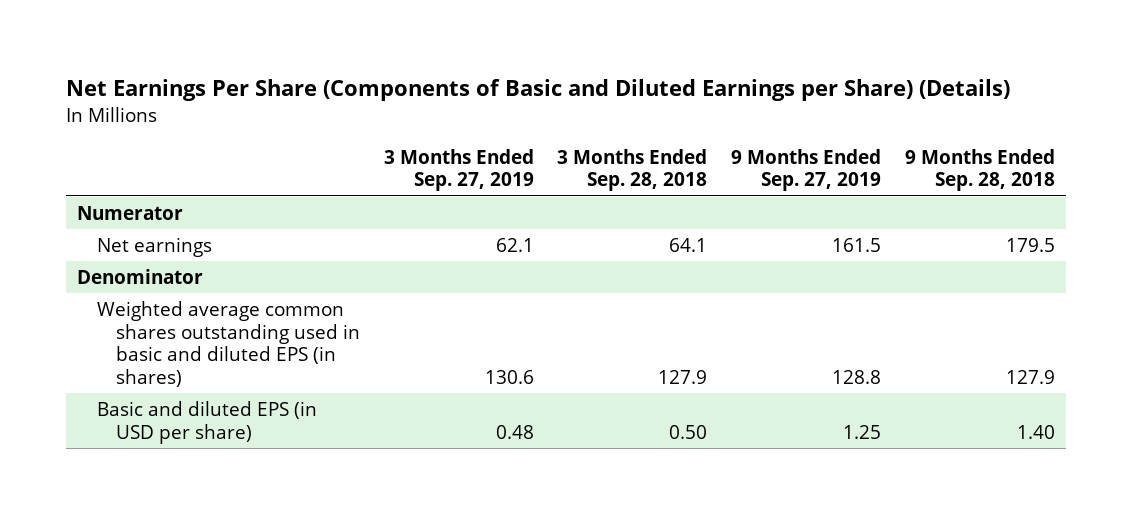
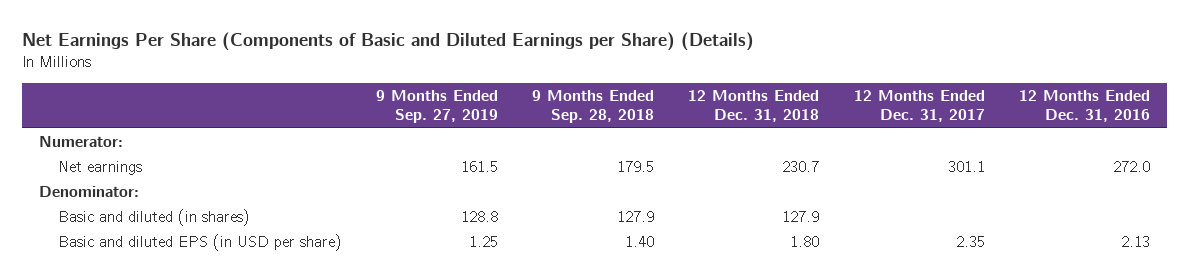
[383,148,534,192] 3 Months Ended Sep. 27, 2019 -> none
[557,148,708,192] 3 Months Ended Sep. 28, 2018 -> none
none -> [688,90,820,123] 12 Months Ended Dec. 31, 2018
none -> [853,90,985,123] 12 Months Ended Dec. 31, 2017
none -> [1018,90,1150,123] 12 Months Ended Dec. 31, 2016
[77,205,184,220] Numerator -> [38,136,123,148] Numerator:
[77,268,204,284] Denominator -> [38,186,139,198] Denominator:
[96,300,361,387] Weighted average common shares outstanding used in basic and diluted EPS (in shares) -> [57,209,250,227] Basic and diluted (in shares)

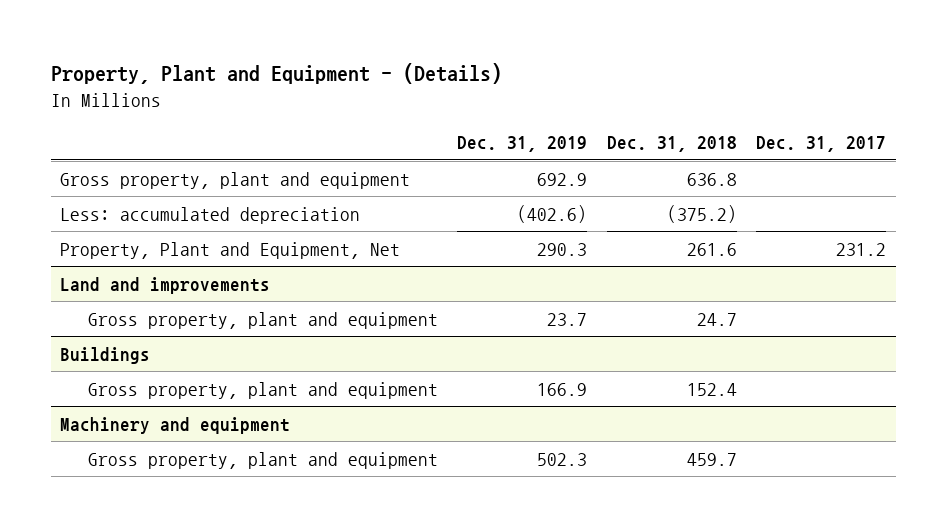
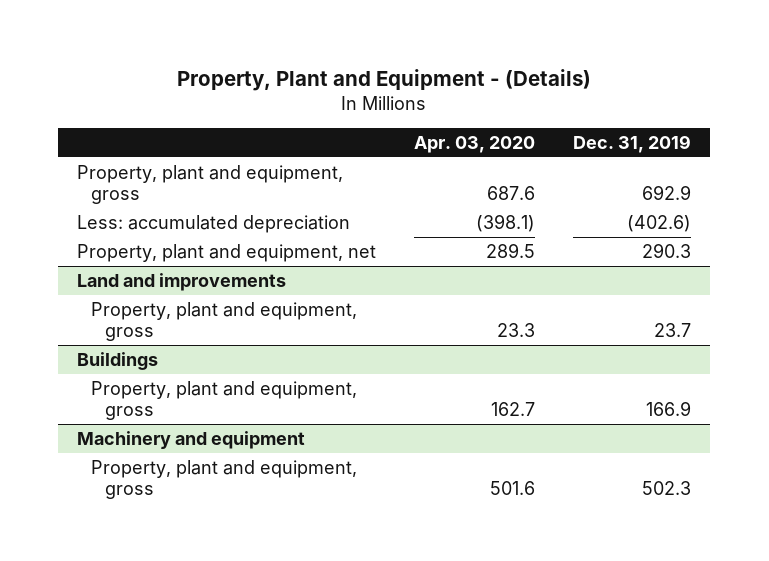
[606,136,737,153] Dec. 31, 2018 -> none
[756,136,887,153] Dec. 31, 2017 -> none
none -> [414,135,536,153] Apr. 03, 2020
[60,171,411,189] Gross property, plant and equipment -> [77,164,344,204] Property, plant and equipment, gross
[60,241,401,259] Property, Plant and Equipment, Net -> [77,243,377,262] Property, plant and equipment, net
[87,311,438,329] Gross property, plant and equipment -> [91,301,358,341] Property, plant and equipment, gross
[87,381,438,399] Gross property, plant and equipment -> [91,380,358,420] Property, plant and equipment, gross
[87,451,438,469] Gross property, plant and equipment -> [91,459,358,499] Property, plant and equipment, gross

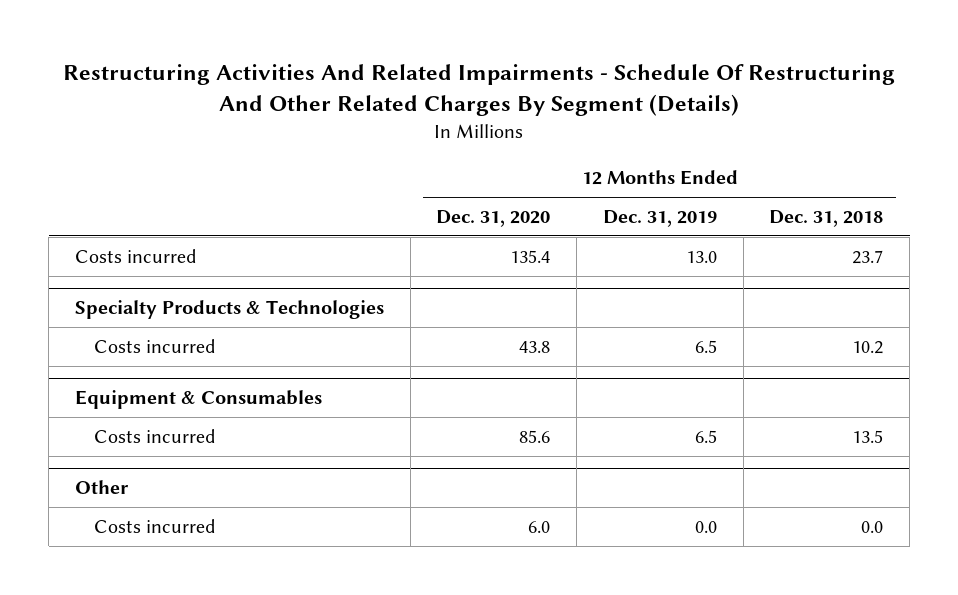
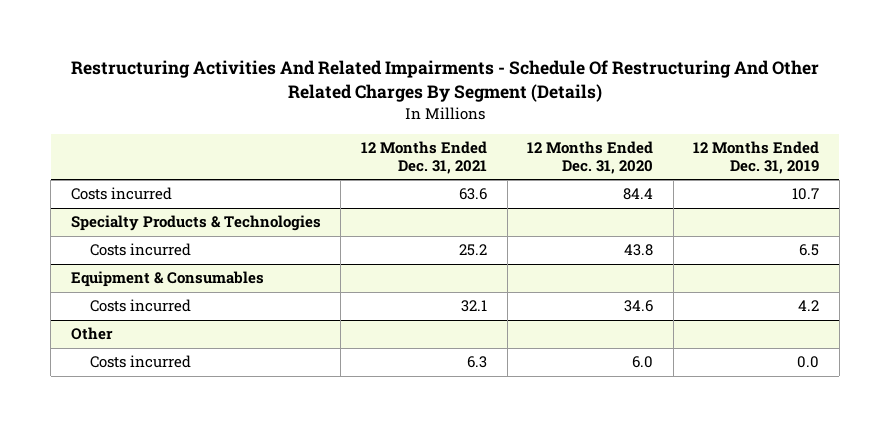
[769,210,884,228] Dec. 31, 2018 -> none
none -> [360,141,487,174] 12 Months Ended Dec. 31, 2021
[510,249,551,263] 135.4 -> [623,188,654,201] 84.4
[685,250,717,263] 13.0 -> [792,188,820,201] 10.7
[519,429,551,443] 85.6 -> [624,300,654,313] 34.6
[694,429,717,443] 6.5 -> [798,300,820,312] 4.2

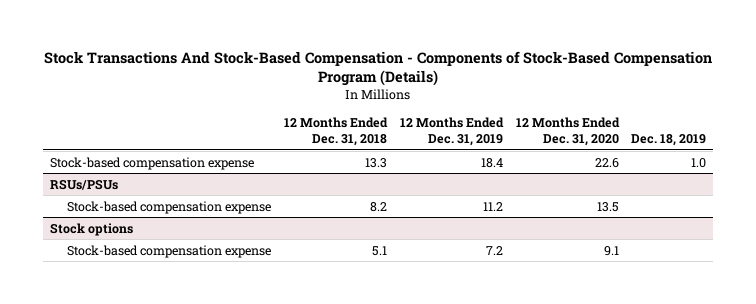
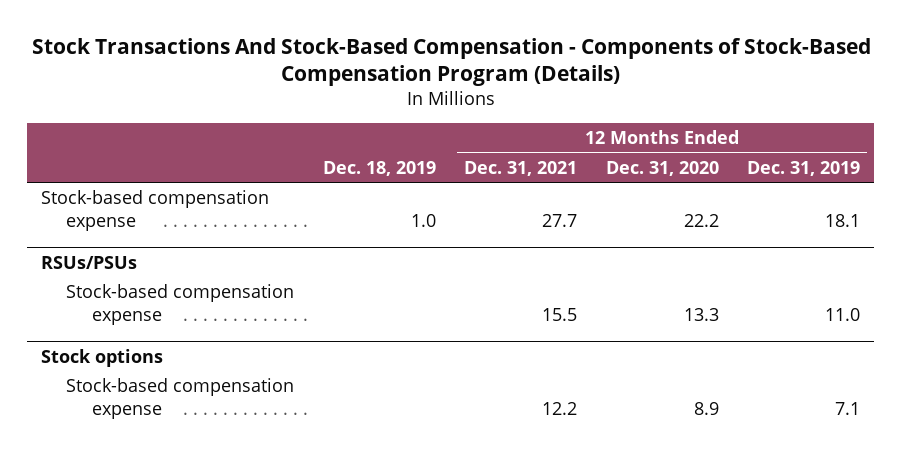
[283,117,388,146] 12 Months Ended Dec. 31, 2018 -> none
none -> [464,160,578,176] Dec. 31, 2021
[480,157,503,168] 18.4 -> [825,213,861,227] 18.1
[594,157,619,168] 22.6 -> [683,213,719,227] 22.2
[482,201,503,211] 11.2 -> [825,307,861,321] 11.0
[596,201,619,212] 13.5 -> [683,307,719,321] 13.3
[485,245,503,255] 7.2 -> [835,401,861,415] 7.1
[603,245,619,256] 9.1 -> [693,401,719,415] 8.9

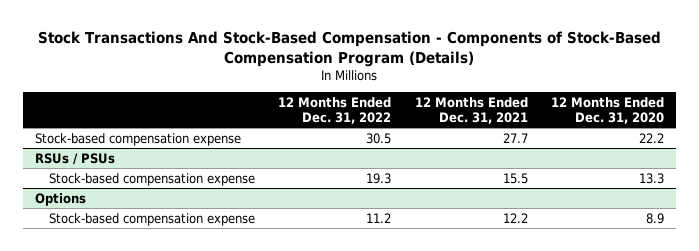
[322,160,436,176] Dec. 18, 2019 -> none
[747,160,861,176] Dec. 31, 2019 -> none
none -> [278,96,392,125] 12 Months Ended Dec. 31, 2022
[40,255,137,269] RSUs/PSUs -> [35,152,116,165] RSUs / PSUs
[40,348,163,367] Stock options -> [35,192,87,206] Options

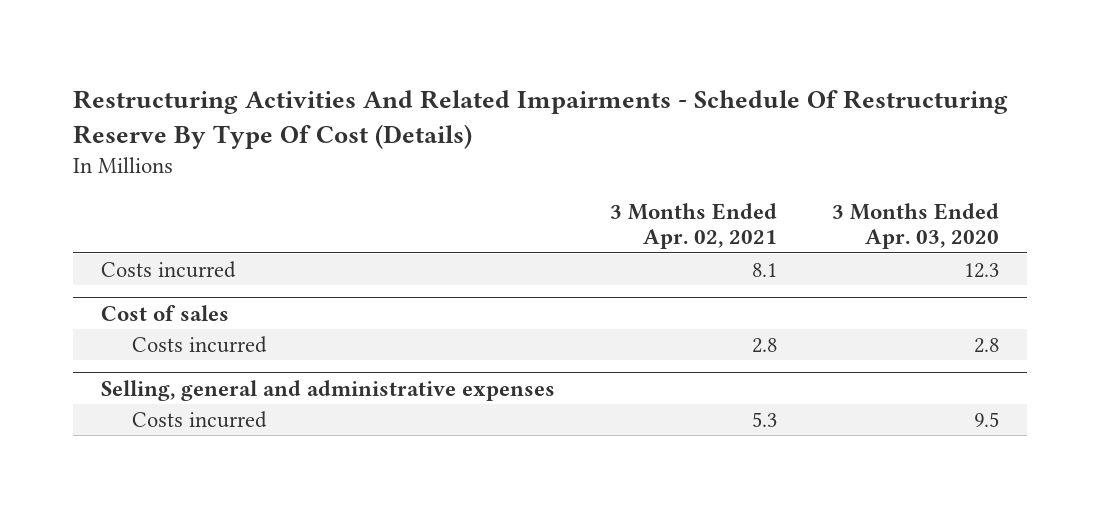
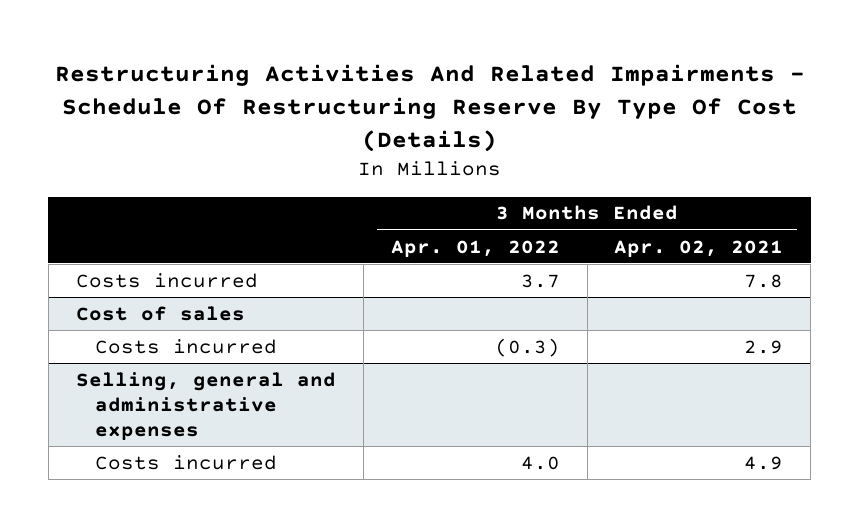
[832,202,1000,250] 3 Months Ended Apr. 03, 2020 -> none
none -> [390,239,560,257] Apr. 01, 2022
[752,262,778,277] 8.1 -> [744,273,784,288] 7.8
[752,337,778,353] 2.8 -> [744,339,784,354] 2.9
[752,411,778,427] 5.3 -> [744,455,784,470] 4.9

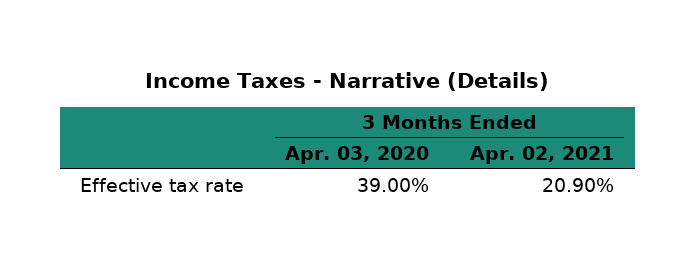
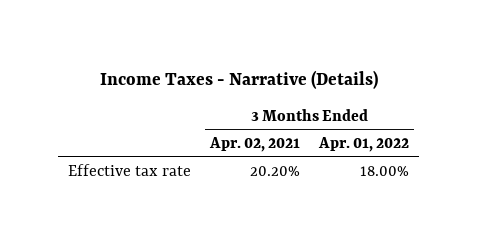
[285,146,430,165] Apr. 03, 2020 -> none
none -> [318,137,410,153] Apr. 01, 2022
[542,178,615,193] 20.90% -> [250,166,301,177] 20.20%

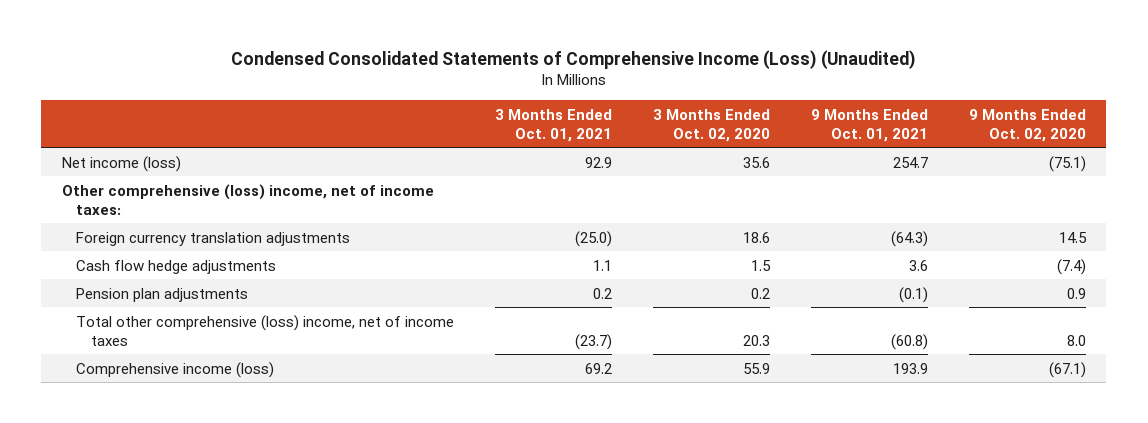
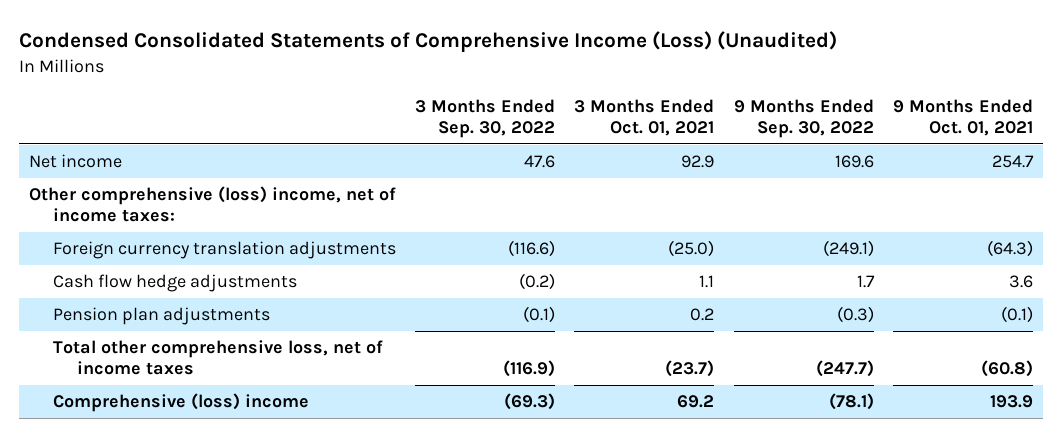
[653,108,771,142] 3 Months Ended Oct. 02, 2020 -> none
[968,108,1086,142] 9 Months Ended Oct. 02, 2020 -> none
none -> [415,98,556,138] 3 Months Ended Sep. 30, 2022
none -> [733,98,874,138] 9 Months Ended Sep. 30, 2022
[61,155,181,172] Net income (loss) -> [28,154,122,169] Net income
[76,314,455,346] Total other comprehensive (loss) income, net of income taxes -> [52,340,383,376] Total other comprehensive loss, net of income taxes
[76,361,275,378] Comprehensive income (loss) -> [52,393,309,413] Comprehensive (loss) income

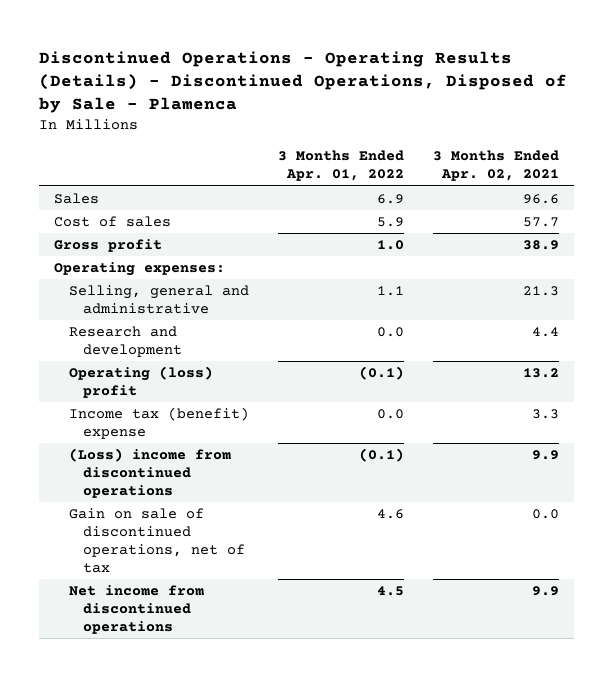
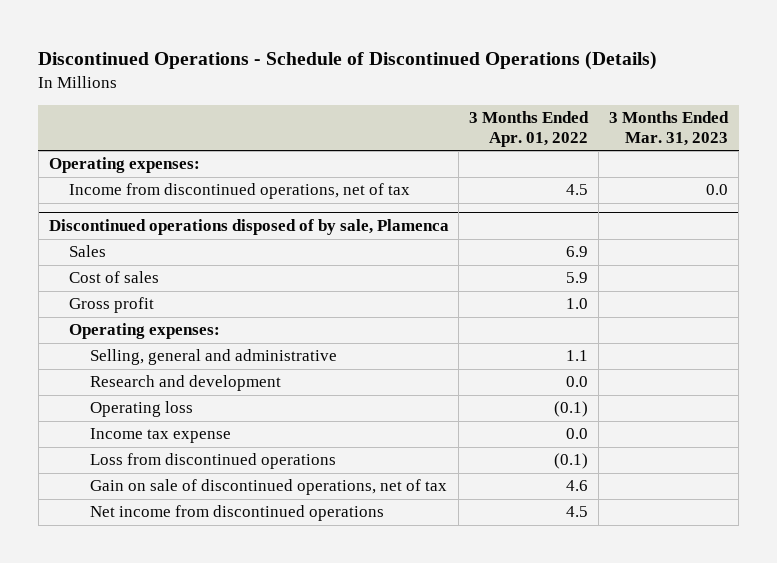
[39,50,568,114] Discontinued Operations - Operating Results (Details) - Discontinued Operations, Disposed of by Sale - Plamenca -> [38,50,658,70] Discontinued Operations - Schedule of Discontinued Operations (Details)
[433,150,560,182] 3 Months Ended Apr. 02, 2021 -> none
none -> [609,111,730,146] 3 Months Ended Mar. 31, 2023
none -> [48,157,200,174] Operating expenses:
none -> [69,183,411,200] Income from discontinued operations, net of tax
none -> [48,219,449,236] Discontinued operations disposed of by sale, Plamenca
[68,365,213,398] Operating (loss) profit -> [89,401,193,418] Operating loss
[68,406,249,439] Income tax (benefit) expense -> [89,428,231,444] Income tax expense
[68,447,231,499] (Loss) income from discontinued operations -> [89,453,336,470] Loss from discontinued operations

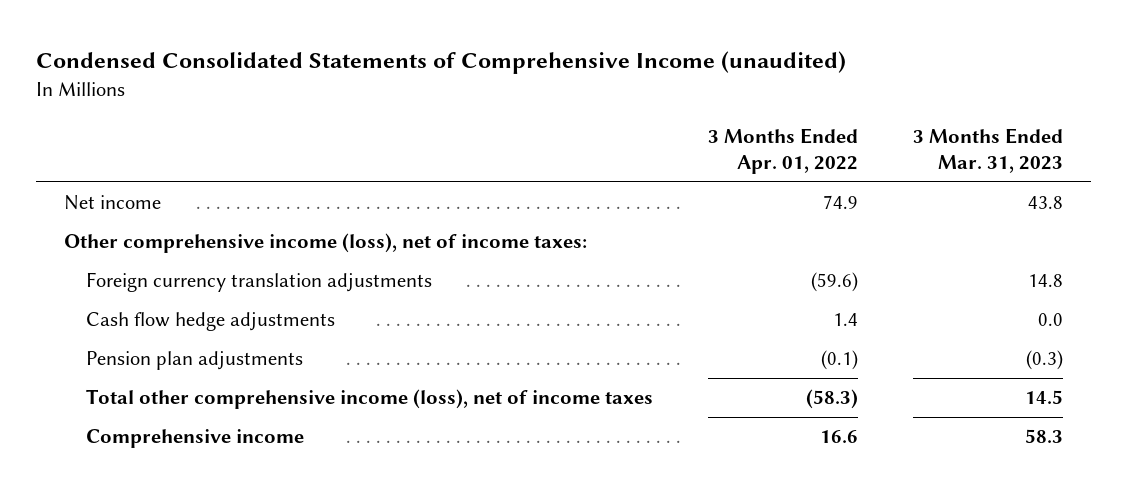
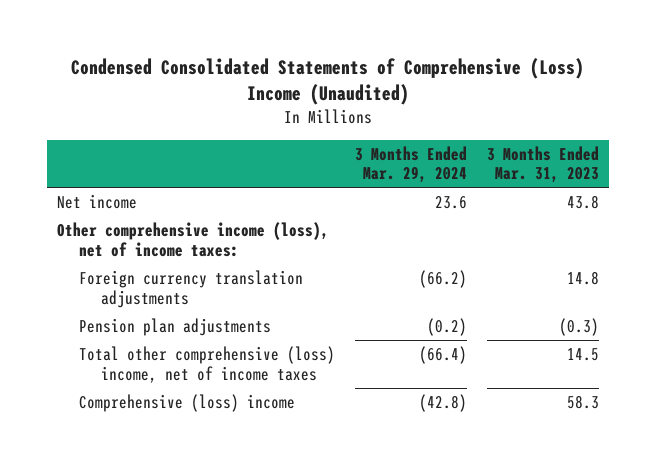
[36,51,847,75] Condensed Consolidated Statements of Comprehensive Income (unaudited) -> [70,57,584,105] Condensed Consolidated Statements of Comprehensive (Loss) Income (Unaudited)
[708,127,859,174] 3 Months Ended Apr. 01, 2022 -> none
none -> [354,145,467,184] 3 Months Ended Mar. 29, 2024
[85,312,335,332] Cash flow hedge adjustments -> none
[85,389,653,410] Total other comprehensive income (loss), net of income taxes -> [79,345,336,383] Total other comprehensive (loss) income, net of income taxes
[85,429,304,449] Comprehensive income -> [79,393,296,412] Comprehensive (loss) income

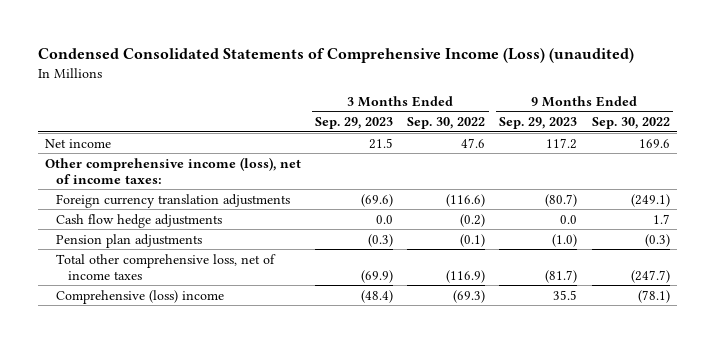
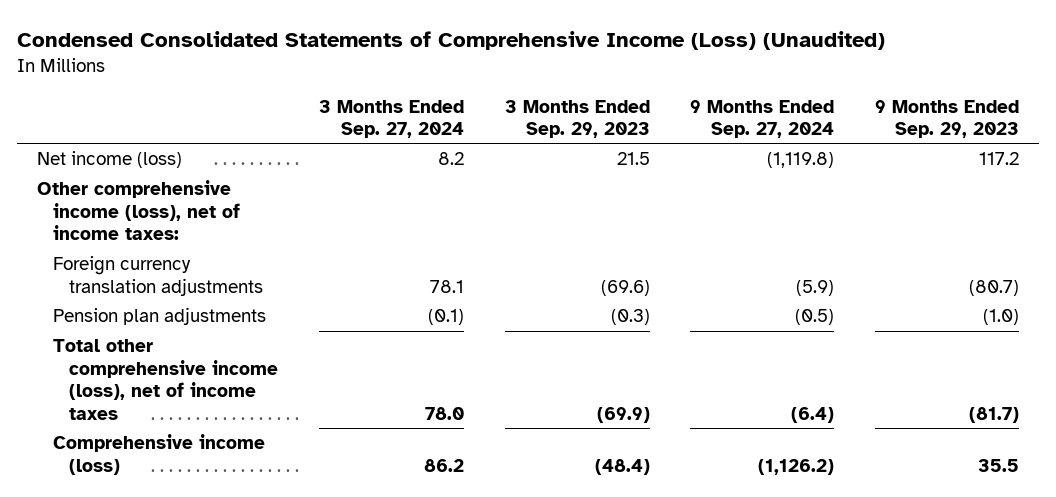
[37,48,634,64] Condensed Consolidated Statements of Comprehensive Income (Loss) (unaudited) -> [17,30,886,50] Condensed Consolidated Statements of Comprehensive Income (Loss) (Unaudited)
[407,117,486,130] Sep. 30, 2022 -> none
[591,117,670,130] Sep. 30, 2022 -> none
none -> [318,99,464,139] 3 Months Ended Sep. 27, 2024
none -> [690,99,835,139] 9 Months Ended Sep. 27, 2024
[44,138,111,148] Net income -> [37,151,183,169] Net income (loss)
[56,213,223,228] Cash flow hedge adjustments -> none
[56,253,277,280] Total other comprehensive loss, net of income taxes -> [53,339,279,421] Total other comprehensive income (loss), net of income taxes
[56,289,225,304] Comprehensive (loss) income -> [53,434,266,475] Comprehensive income (loss)

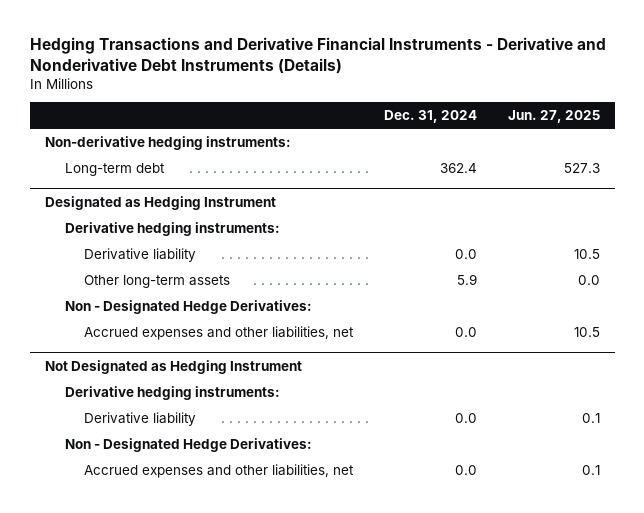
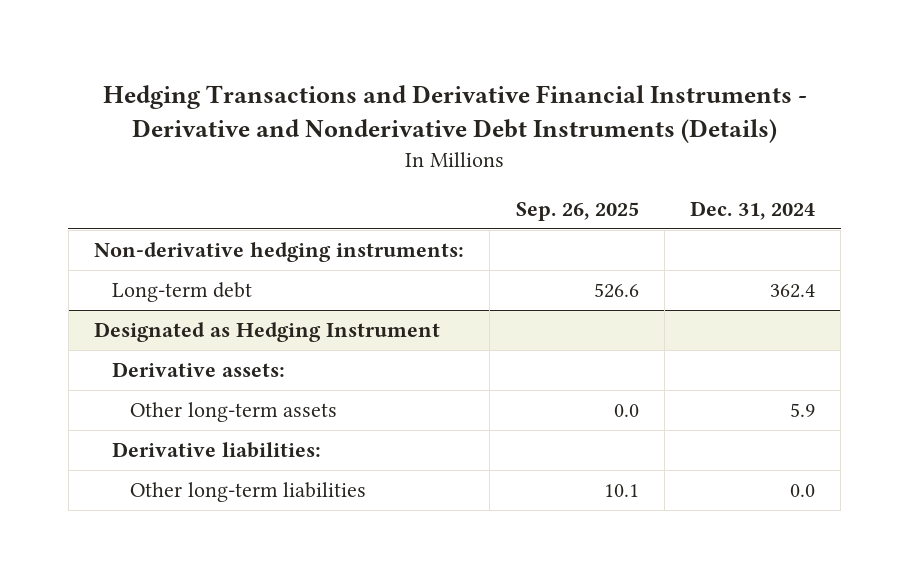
[507,109,600,123] Jun. 27, 2025 -> none
none -> [515,201,639,221] Sep. 26, 2025
[84,247,197,262] Derivative liability -> none
[64,221,280,236] Derivative hedging instruments: -> [111,362,285,378] Derivative assets:
[64,299,312,314] Non - Designated Hedge Derivatives: -> none
[44,359,302,374] Not Designated as Hedging Instrument -> none
[64,385,280,400] Derivative hedging instruments: -> none
[84,411,197,426] Derivative liability -> none
[64,437,312,452] Non - Designated Hedge Derivatives: -> none
[84,463,355,478] Accrued expenses and other liabilities, net -> none
none -> [111,442,321,459] Derivative liabilities:
[84,325,355,340] Accrued expenses and other liabilities, net -> [129,482,366,503] Other long-term liabilities

